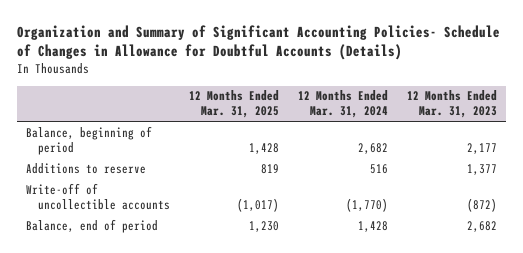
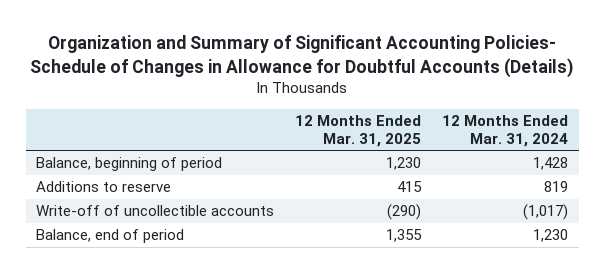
[406,90,497,119] 12 Months Ended Mar. 31, 2023 -> none
[248,142,279,154] 1,428 -> [386,157,422,171] 1,230
[357,142,388,154] 2,682 -> [533,157,569,171] 1,428
[260,163,279,174] 819 -> [397,181,423,193] 415
[369,163,388,174] 516 -> [544,181,569,193] 819
[236,197,279,212] (1,017) -> [387,204,422,221] (290)
[345,197,388,212] (1,770) -> [523,204,569,221] (1,017)
[248,220,279,232] 1,230 -> [386,229,423,243] 1,355
[357,220,388,232] 1,428 -> [533,229,569,243] 1,230

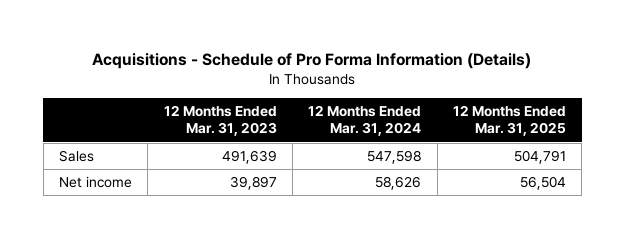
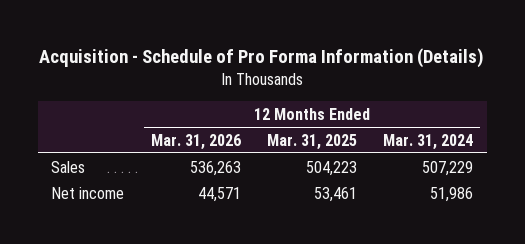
[92,52,532,69] Acquisitions - Schedule of Pro Forma Information (Details) -> [39,48,485,69] Acquisition - Schedule of Pro Forma Information (Details)
[163,104,277,137] 12 Months Ended Mar. 31, 2023 -> none
none -> [150,133,241,150] Mar. 31, 2026
[367,150,422,165] 547,598 -> [422,160,474,176] 507,229
[513,150,566,165] 504,791 -> [306,160,358,176] 504,223
[375,176,422,191] 58,626 -> [430,186,474,202] 51,986
[519,176,566,191] 56,504 -> [314,186,358,202] 53,461

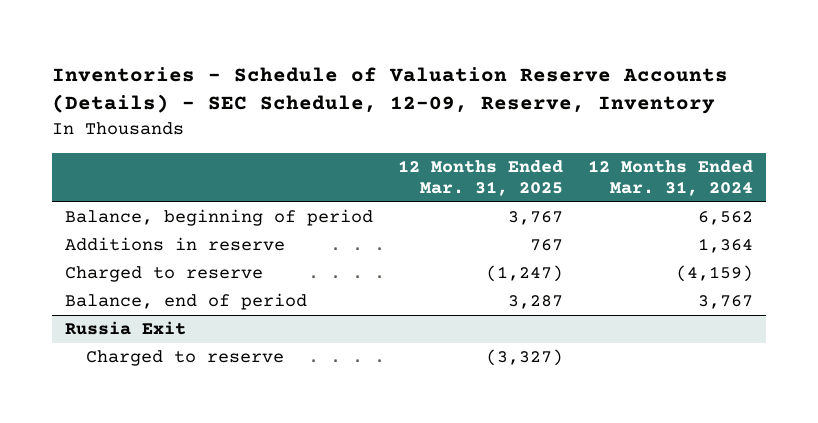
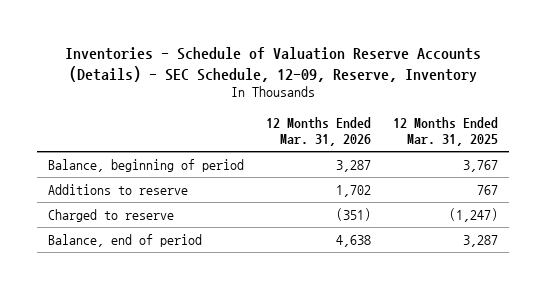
[588,159,754,197] 12 Months Ended Mar. 31, 2024 -> none
none -> [266,116,372,146] 12 Months Ended Mar. 31, 2026
[64,237,285,252] Additions in reserve -> [48,183,189,195] Additions to reserve
[64,321,186,336] Russia Exit -> none
[85,350,284,367] Charged to reserve -> none

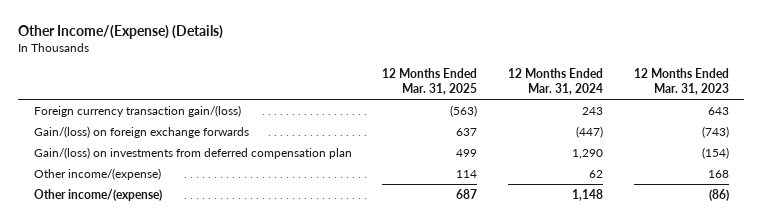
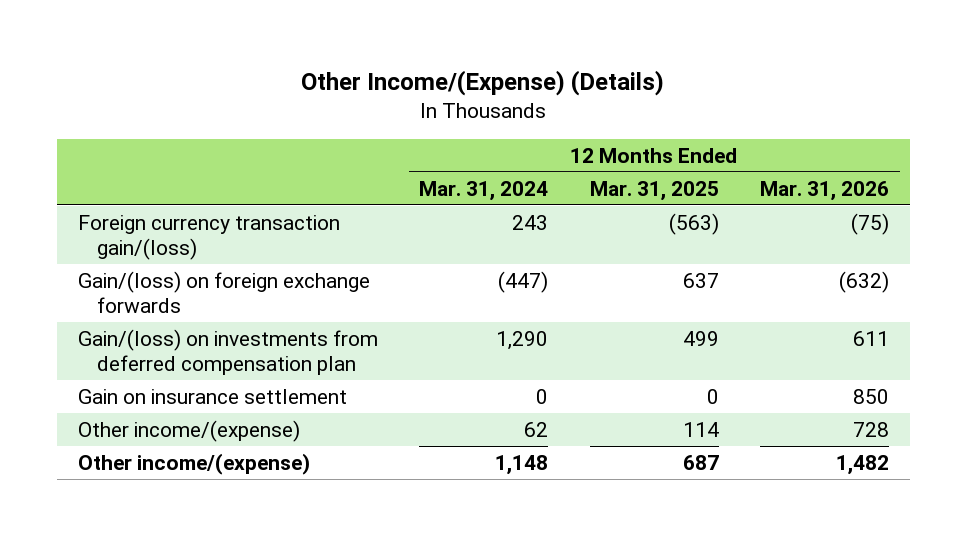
[633,68,729,95] 12 Months Ended Mar. 31, 2023 -> none
none -> [760,180,890,201] Mar. 31, 2026
none -> [77,388,347,404] Gain on insurance settlement

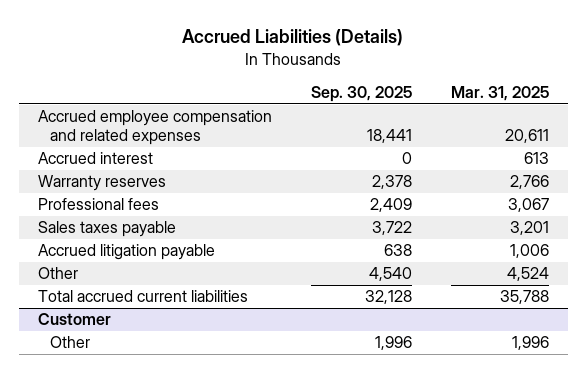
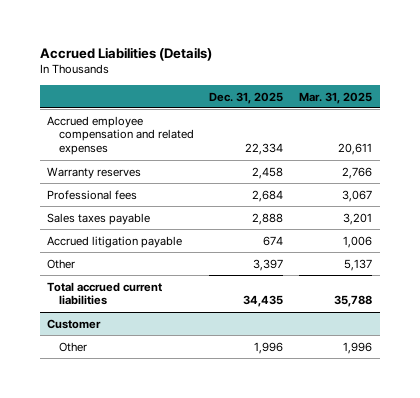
[310,85,412,102] Sep. 30, 2025 -> none
none -> [209,91,284,104] Dec. 31, 2025
[37,152,153,165] Accrued interest -> none
[506,267,549,282] 4,524 -> [344,258,373,271] 5,137

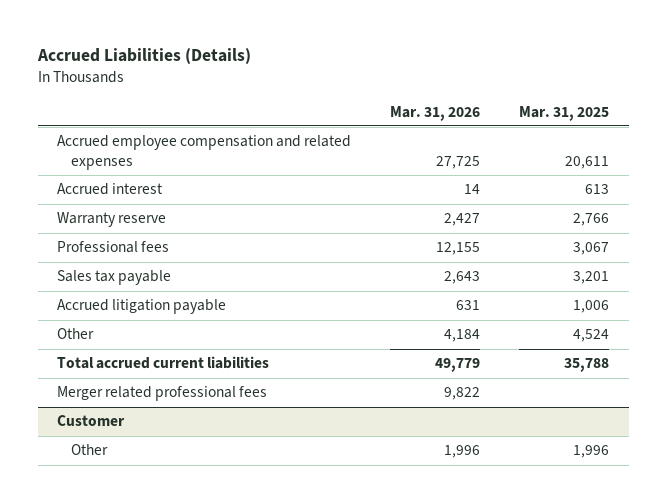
[209,91,284,104] Dec. 31, 2025 -> none
none -> [390,105,481,121] Mar. 31, 2026
none -> [57,183,164,196] Accrued interest
[47,166,142,179] Warranty reserves -> [57,212,167,228] Warranty reserve
[47,212,151,225] Sales taxes payable -> [57,270,172,286] Sales tax payable
[344,258,373,271] 5,137 -> [573,329,610,343] 4,524
none -> [57,386,268,402] Merger related professional fees

